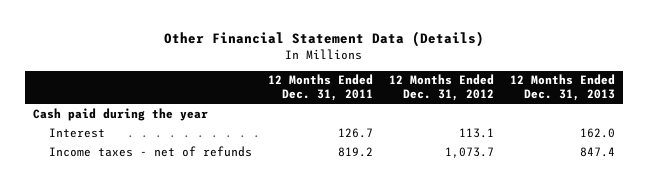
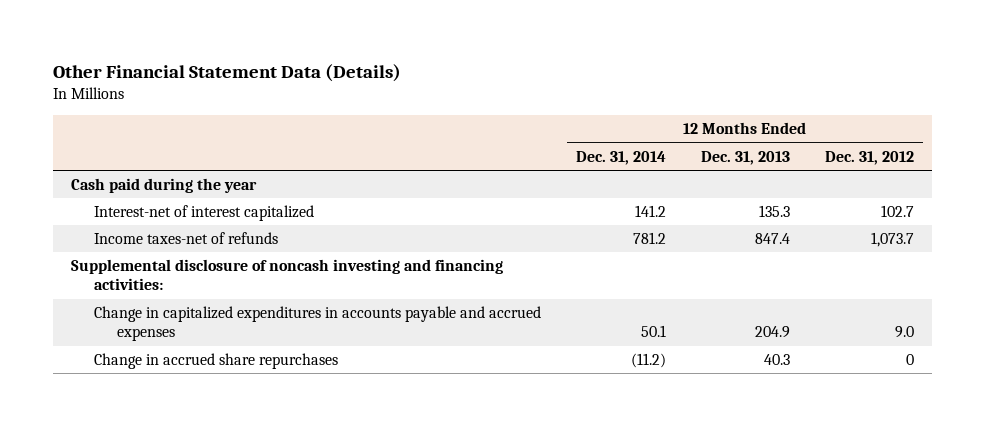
[268,74,374,102] 12 Months Ended Dec. 31, 2011 -> none
none -> [576,150,667,165] Dec. 31, 2014
[49,127,106,138] Interest -> [93,205,314,222] Interest-net of interest capitalized
[458,127,494,138] 113.1 -> [881,205,915,218] 102.7
[579,127,615,138] 162.0 -> [759,205,791,218] 135.3
[49,145,253,157] Income taxes - net of refunds -> [93,232,278,245] Income taxes-net of refunds
none -> [70,259,503,291] Supplemental disclosure of noncash investing and financing activities:
none -> [93,306,541,342] Change in capitalized expenditures in accounts payable and accrued expenses
none -> [93,353,338,370] Change in accrued share repurchases

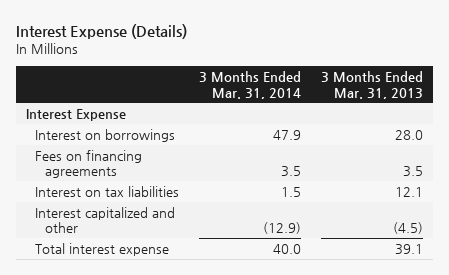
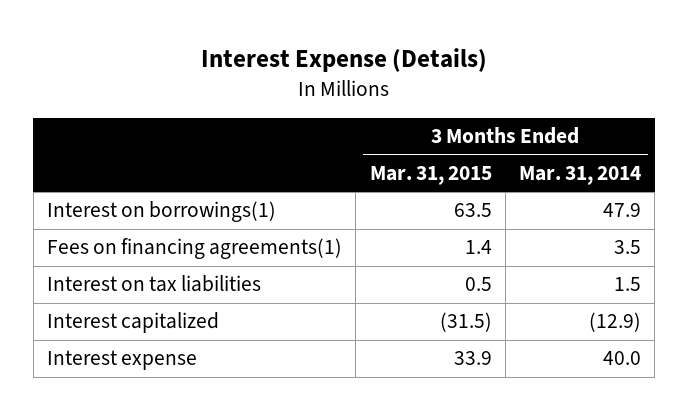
[321,70,424,99] 3 Months Ended Mar. 31, 2013 -> none
none -> [369,166,492,186] Mar. 31, 2015
[25,108,126,121] Interest Expense -> none
[35,128,176,142] Interest on borrowings -> [46,201,276,223] Interest on borrowings(1)
[35,149,143,179] Fees on financing agreements -> [46,238,342,260] Fees on financing agreements(1)
[35,206,176,234] Interest capitalized and other -> [46,312,219,334] Interest capitalized
[35,242,170,256] Total interest expense -> [46,350,197,371] Interest expense

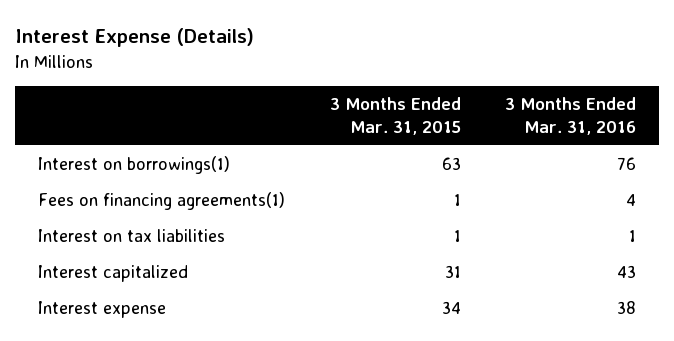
[519,166,642,186] Mar. 31, 2014 -> none
none -> [505,96,637,136] 3 Months Ended Mar. 31, 2016
[453,203,492,218] 63.5 -> [441,156,461,170] 63
[464,240,492,255] 1.4 -> [453,193,461,206] 1
[464,277,492,292] 0.5 -> [453,229,461,242] 1
[439,312,492,333] (31.5) -> [444,264,461,278] 31
[453,351,492,366] 33.9 -> [441,300,461,314] 34

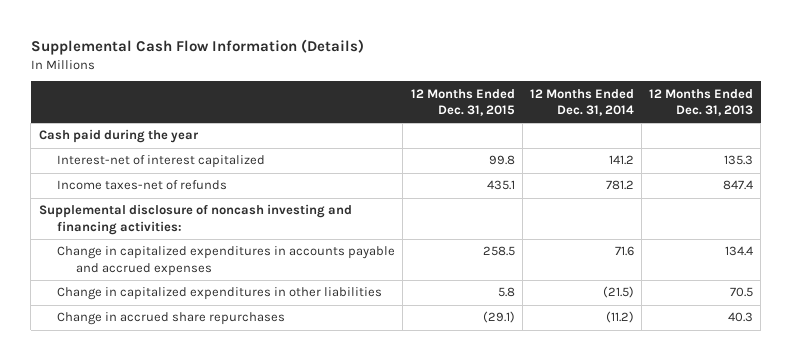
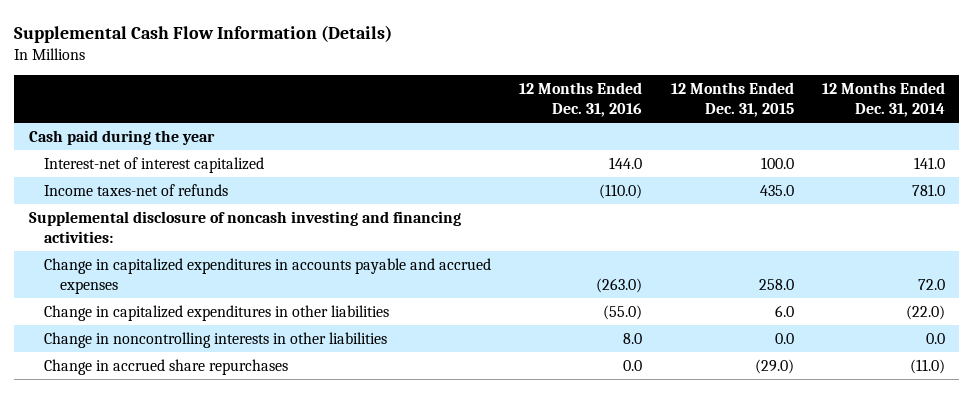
[649,88,754,117] 12 Months Ended Dec. 31, 2013 -> none
none -> [519,81,643,118] 12 Months Ended Dec. 31, 2016
[488,155,515,166] 99.8 -> [760,156,794,169] 100.0
[608,155,634,166] 141.2 -> [914,156,946,169] 141.0
[486,180,515,191] 435.1 -> [759,184,794,196] 435.0
[605,180,634,191] 781.2 -> [912,183,946,196] 781.0
[482,246,515,257] 258.5 -> [758,278,794,290] 258.0
[614,246,634,257] 71.6 -> [918,278,946,290] 72.0
[497,287,515,298] 5.8 -> [774,304,794,317] 6.0
[602,286,634,299] (21.5) -> [906,304,946,320] (22.0)
none -> [44,331,388,348] Change in noncontrolling interests in other liabilities
[482,311,515,324] (29.1) -> [754,358,794,374] (29.0)
[605,311,634,324] (11.2) -> [910,358,946,374] (11.0)

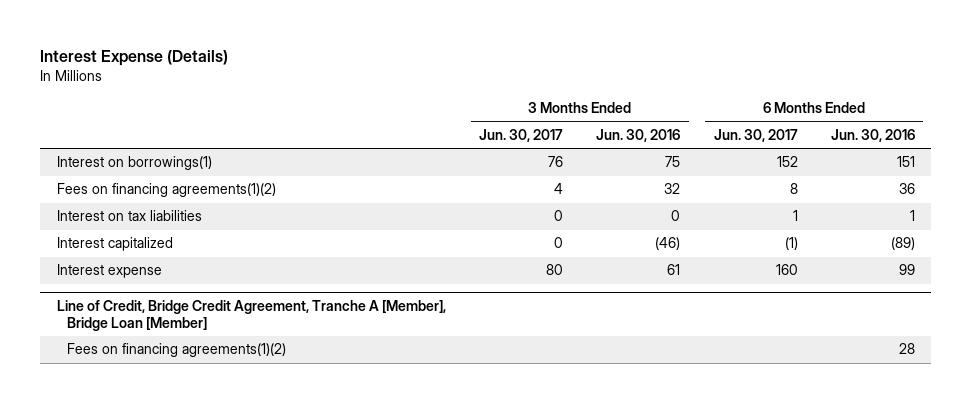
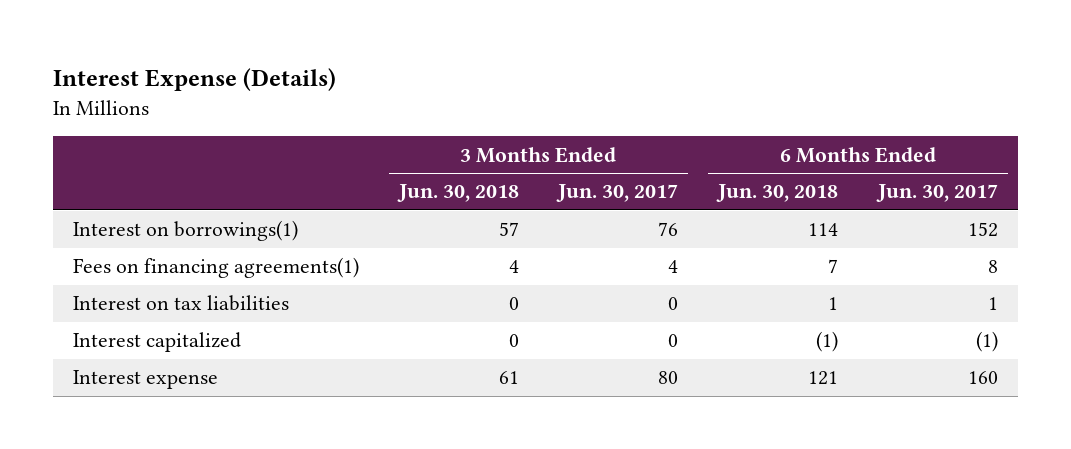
[596,128,681,142] Jun. 30, 2016 -> none
[830,128,915,142] Jun. 30, 2016 -> none
none -> [396,184,519,203] Jun. 30, 2018
none -> [716,184,839,203] Jun. 30, 2018
[56,183,276,198] Fees on financing agreements(1)(2) -> [72,257,359,279] Fees on financing agreements(1)
[56,299,446,331] Line of Credit, Bridge Credit Agreement, Tranche A [Member], Bridge Loan [Member] -> none
[66,343,286,358] Fees on financing agreements(1)(2) -> none

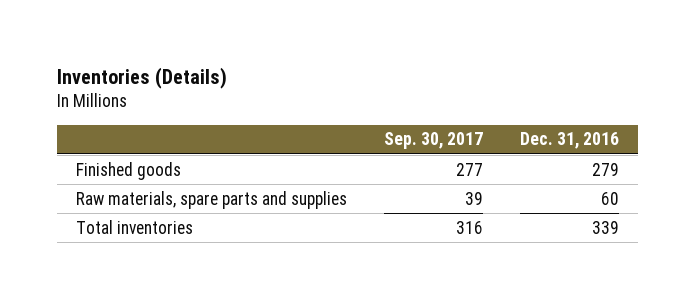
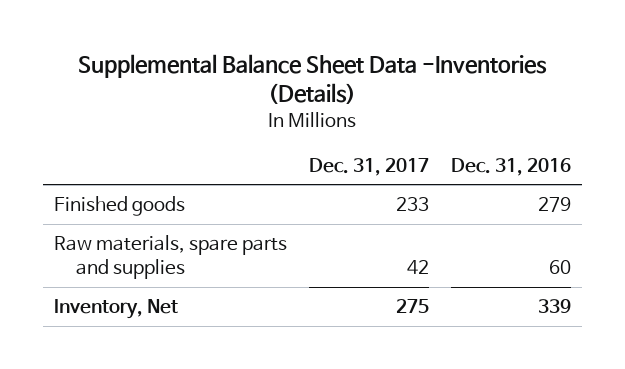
[57,66,228,89] Inventories (Details) -> [78,54,548,105] Supplemental Balance Sheet Data -Inventories (Details)
[384,132,484,150] Sep. 30, 2017 -> none
none -> [308,157,429,176] Dec. 31, 2017
[75,219,193,234] Total inventories -> [53,299,178,320] Inventory, Net

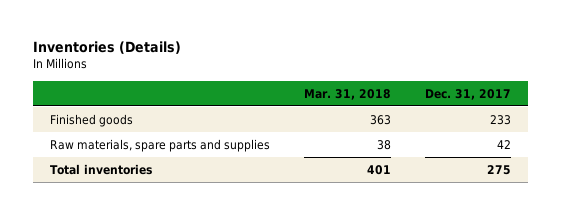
[78,54,548,105] Supplemental Balance Sheet Data -Inventories (Details) -> [33,41,182,55] Inventories (Details)
[450,157,571,176] Dec. 31, 2016 -> none
none -> [304,88,392,100] Mar. 31, 2018
[53,299,178,320] Inventory, Net -> [50,164,153,176] Total inventories

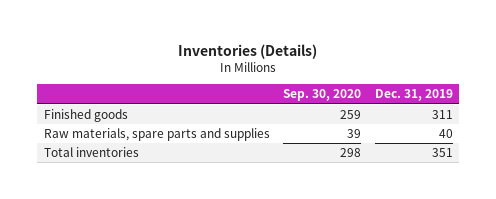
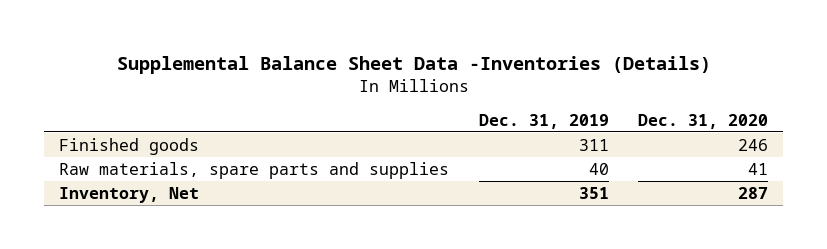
[178,43,318,59] Inventories (Details) -> [116,55,711,74] Supplemental Balance Sheet Data -Inventories (Details)
[283,89,362,102] Sep. 30, 2020 -> none
none -> [637,113,768,129] Dec. 31, 2020
[43,147,139,158] Total inventories -> [59,186,200,203] Inventory, Net

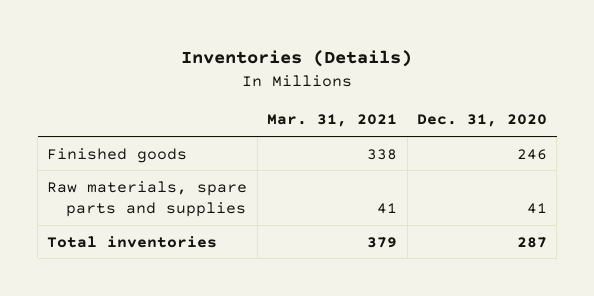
[116,55,711,74] Supplemental Balance Sheet Data -Inventories (Details) -> [181,50,413,68] Inventories (Details)
[478,113,609,129] Dec. 31, 2019 -> none
none -> [267,114,398,128] Mar. 31, 2021
[59,186,200,203] Inventory, Net -> [47,235,218,248] Total inventories

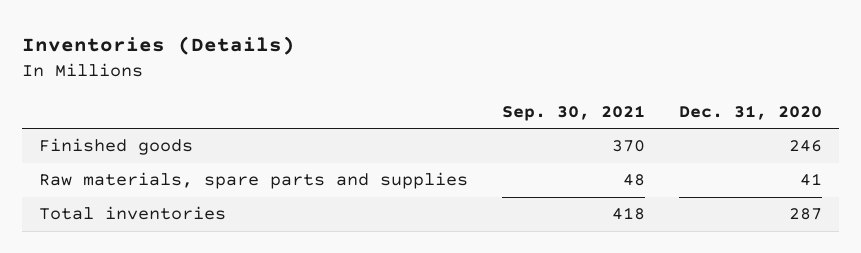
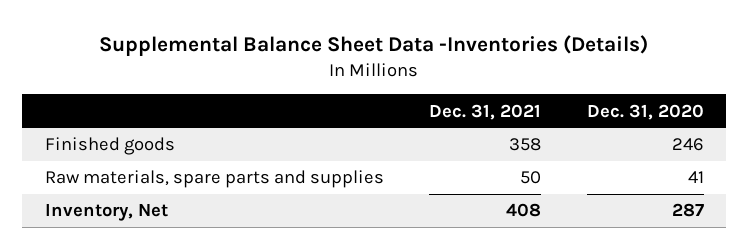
[22,36,296,56] Inventories (Details) -> [99,35,649,57] Supplemental Balance Sheet Data -Inventories (Details)
[502,104,646,121] Sep. 30, 2021 -> none
none -> [429,103,542,120] Dec. 31, 2021
[39,206,227,221] Total inventories -> [45,204,169,222] Inventory, Net

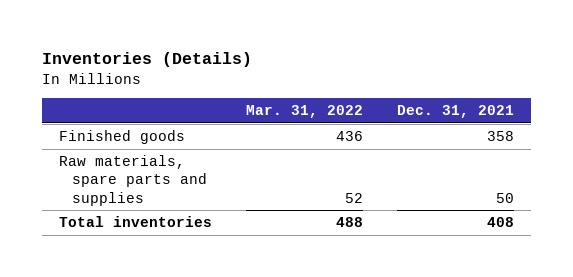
[99,35,649,57] Supplemental Balance Sheet Data -Inventories (Details) -> [41,52,252,68] Inventories (Details)
[586,103,704,120] Dec. 31, 2020 -> none
none -> [245,105,363,119] Mar. 31, 2022
[45,204,169,222] Inventory, Net -> [58,216,212,228] Total inventories

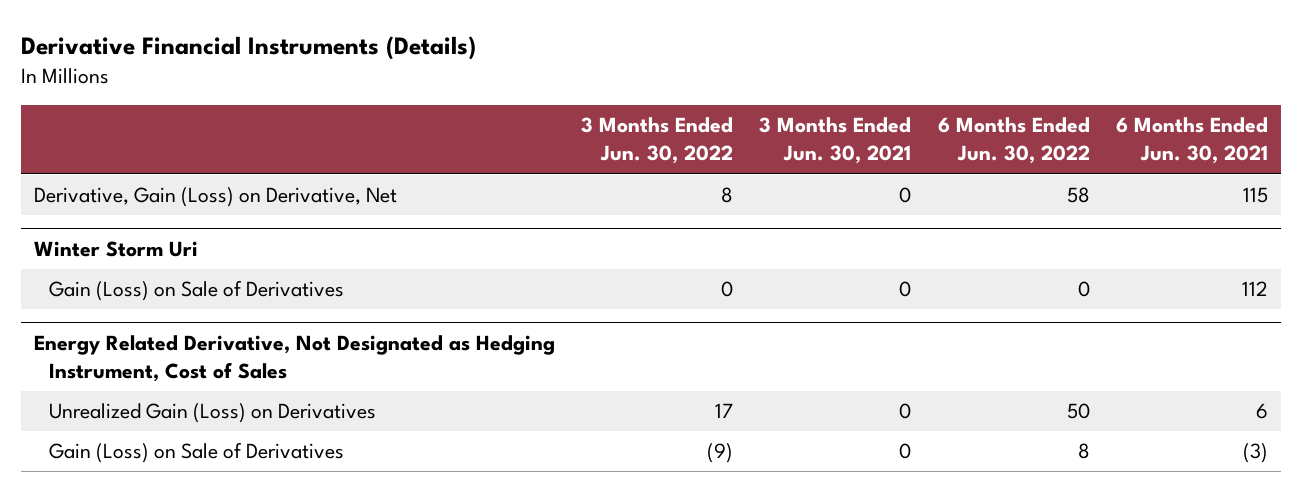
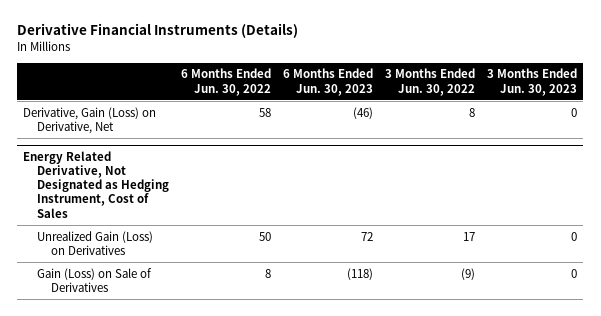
[759,117,912,165] 3 Months Ended Jun. 30, 2021 -> none
[1115,117,1268,165] 6 Months Ended Jun. 30, 2021 -> none
none -> [283,68,374,96] 6 Months Ended Jun. 30, 2023
none -> [487,68,578,96] 3 Months Ended Jun. 30, 2023
[33,241,198,258] Winter Storm Uri -> none
[49,280,345,302] Gain (Loss) on Sale of Derivatives -> none

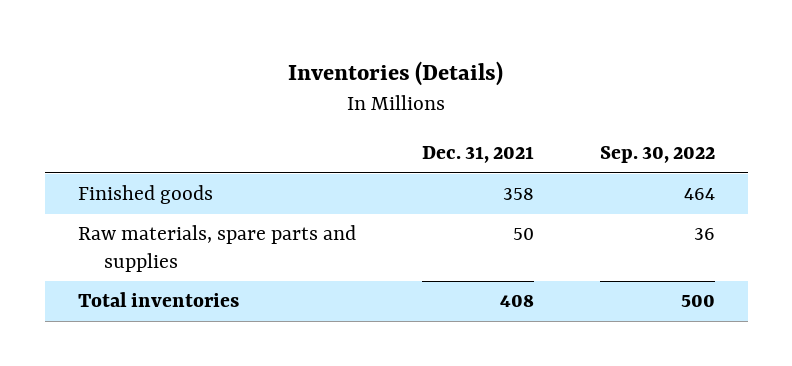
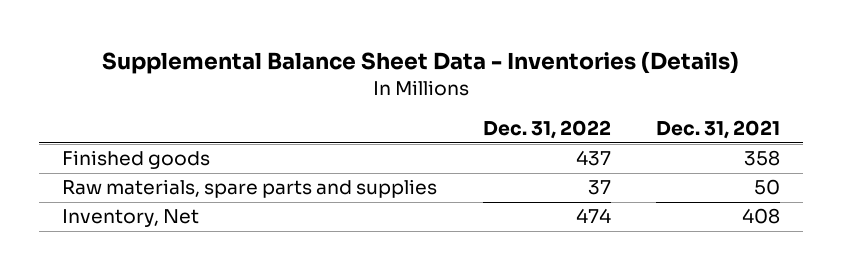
[288,60,504,86] Inventories (Details) -> [102,50,740,74] Supplemental Balance Sheet Data - Inventories (Details)
[599,146,715,164] Sep. 30, 2022 -> none
none -> [482,120,611,140] Dec. 31, 2022
[77,292,239,308] Total inventories -> [61,209,199,228] Inventory, Net

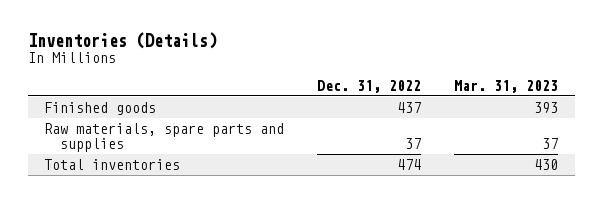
[102,50,740,74] Supplemental Balance Sheet Data - Inventories (Details) -> [27,31,217,49] Inventories (Details)
[656,120,781,140] Dec. 31, 2021 -> none
none -> [454,80,559,94] Mar. 31, 2023
[61,209,199,228] Inventory, Net -> [44,158,181,170] Total inventories

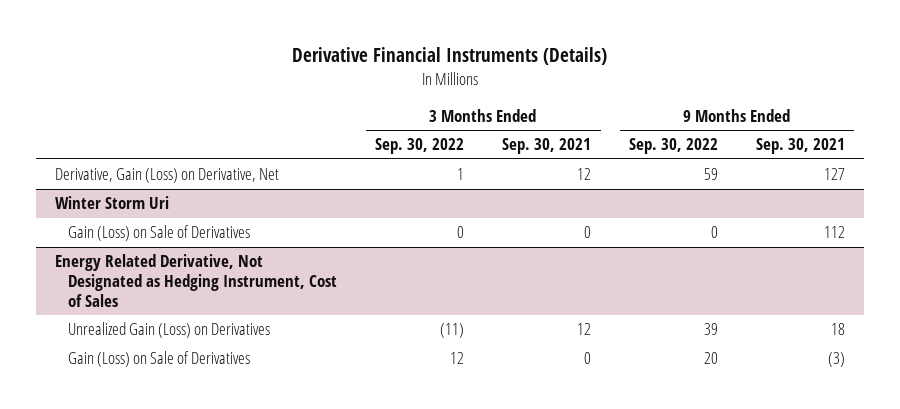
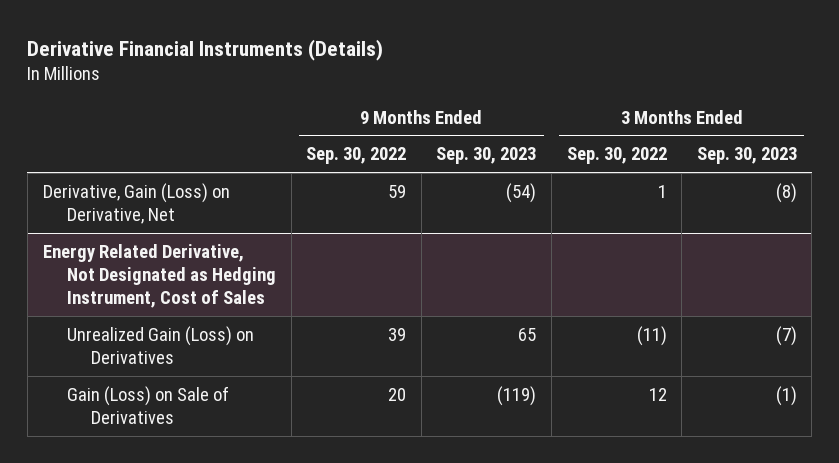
[502,138,592,155] Sep. 30, 2021 -> none
[755,138,845,155] Sep. 30, 2021 -> none
none -> [436,147,537,165] Sep. 30, 2023
none -> [696,147,797,165] Sep. 30, 2023
[55,196,170,210] Winter Storm Uri -> none
[68,225,251,242] Gain (Loss) on Sale of Derivatives -> none

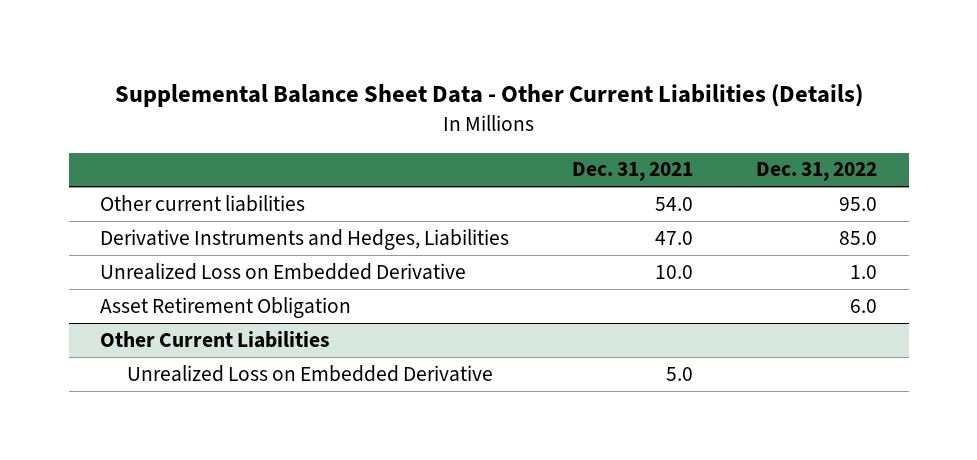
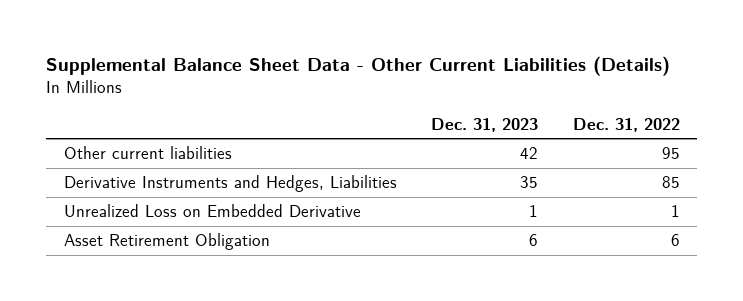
[572,162,694,182] Dec. 31, 2021 -> none
none -> [431,117,539,132] Dec. 31, 2023
[100,330,331,348] Other Current Liabilities -> none
[127,364,494,382] Unrealized Loss on Embedded Derivative -> none
[839,196,878,211] 95.0 -> [661,146,680,159] 95
[839,230,878,245] 85.0 -> [661,175,680,188] 85
[850,264,878,279] 1.0 -> [670,204,680,217] 1
[850,298,878,313] 6.0 -> [670,233,680,246] 6

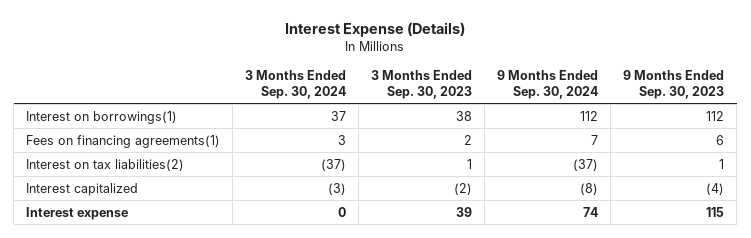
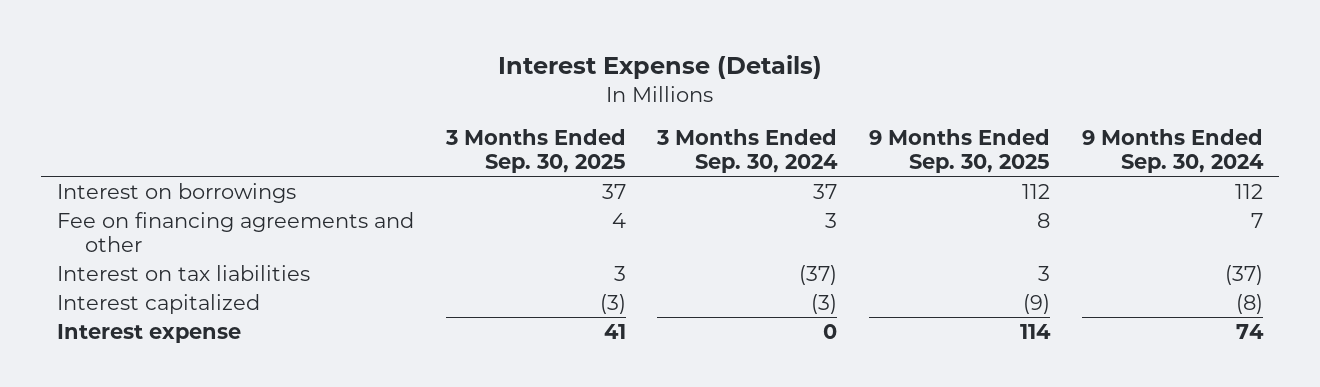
[371,70,473,99] 3 Months Ended Sep. 30, 2023 -> none
[623,70,725,99] 9 Months Ended Sep. 30, 2023 -> none
none -> [444,128,626,173] 3 Months Ended Sep. 30, 2025
none -> [869,128,1051,173] 9 Months Ended Sep. 30, 2025
[26,110,178,124] Interest on borrowings(1) -> [57,182,297,203] Interest on borrowings
[26,134,221,148] Fees on financing agreements(1) -> [57,211,415,253] Fee on financing agreements and other
[26,158,185,171] Interest on tax liabilities(2) -> [57,264,311,281] Interest on tax liabilities

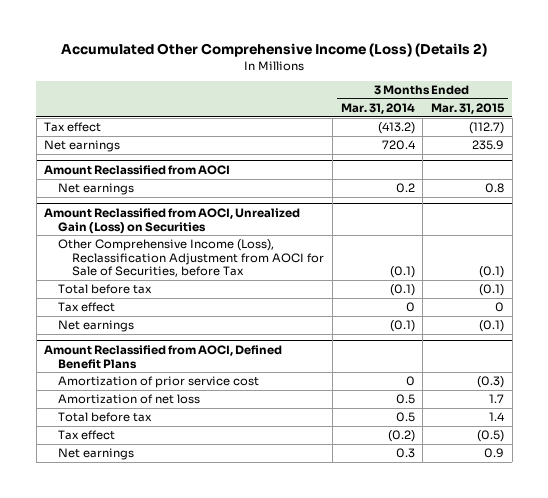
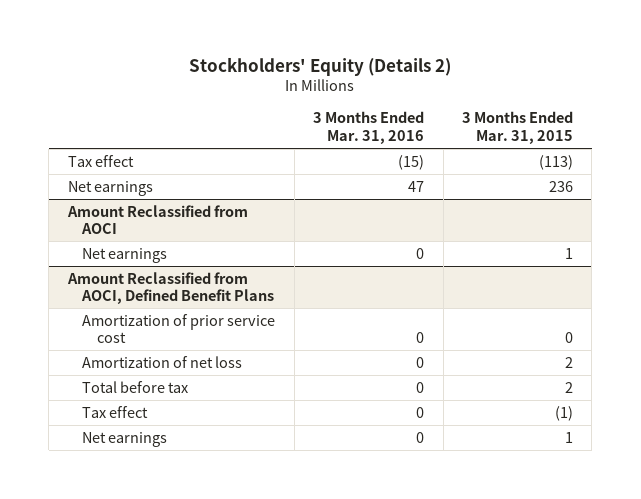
[61,42,488,57] Accumulated Other Comprehensive Income (Loss) (Details 2) -> [189,56,452,76] Stockholders' Equity (Details 2)
[340,102,415,114] Mar. 31, 2014 -> none
none -> [313,111,425,145] 3 Months Ended Mar. 31, 2016
[468,122,504,135] (112.7) -> [538,154,573,170] (113)
[471,140,504,151] 235.9 -> [548,180,573,192] 236
[44,207,301,234] Amount Reclassified from AOCI, Unrealized Gain (Loss) on Securities -> none
[58,239,325,278] Other Comprehensive Income (Loss), Reclassification Adjustment from AOCI for Sale of Securities, before Tax -> none
[58,284,153,295] Total before tax -> none
[58,302,116,313] Tax effect -> none
[58,320,135,333] Net earnings -> none
[484,183,504,194] 0.8 -> [564,247,573,259] 1
[476,376,504,389] (0.3) -> [564,332,573,344] 0
[488,394,504,404] 1.7 -> [564,356,573,368] 2
[488,412,505,422] 1.4 -> [564,381,573,393] 2
[476,430,504,443] (0.5) -> [554,405,573,421] (1)
[483,448,504,459] 0.9 -> [564,431,573,443] 1

